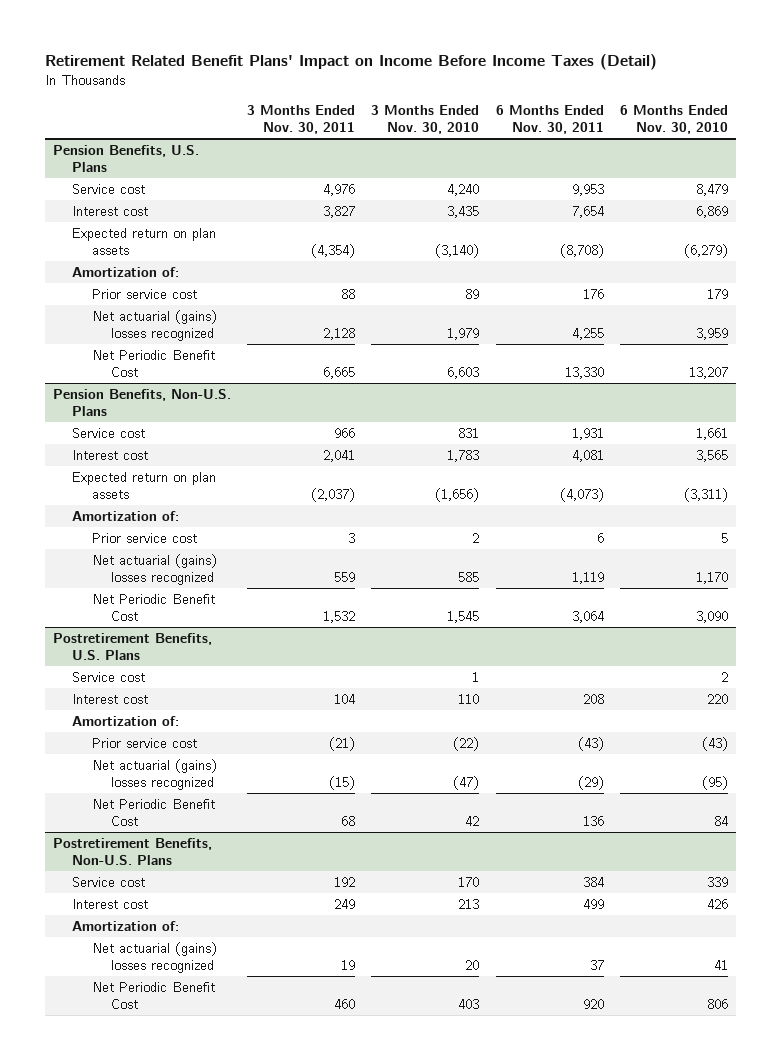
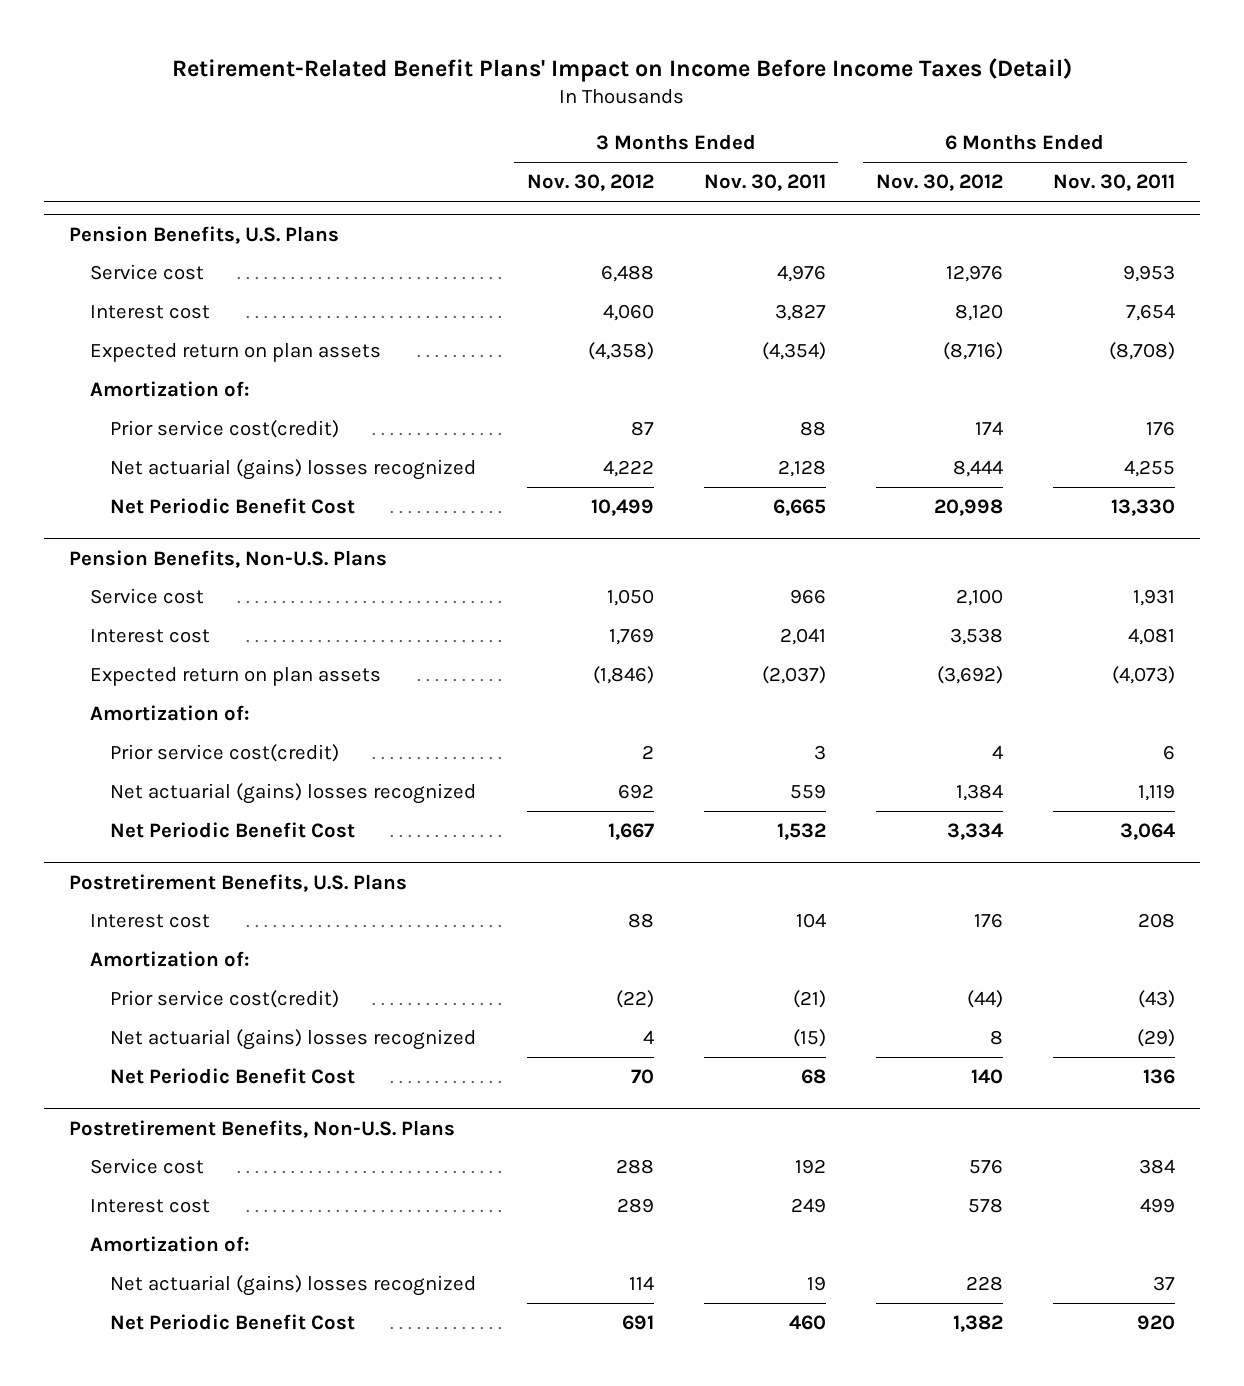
[44,54,657,71] Retirement Related Benefit Plans' Impact on Income Before Income Taxes (Detail) -> [172,57,1073,82] Retirement-Related Benefit Plans' Impact on Income Before Income Taxes (Detail)
[371,104,480,135] 3 Months Ended Nov. 30, 2010 -> none
[619,104,728,135] 6 Months Ended Nov. 30, 2010 -> none
none -> [526,174,654,192] Nov. 30, 2012
none -> [875,174,1003,192] Nov. 30, 2012
[91,288,197,299] Prior service cost -> [110,419,340,438] Prior service cost(credit)
[91,532,197,543] Prior service cost -> [110,743,340,762] Prior service cost(credit)
[72,671,146,682] Service cost -> none
[91,737,197,748] Prior service cost -> [110,989,340,1008] Prior service cost(credit)

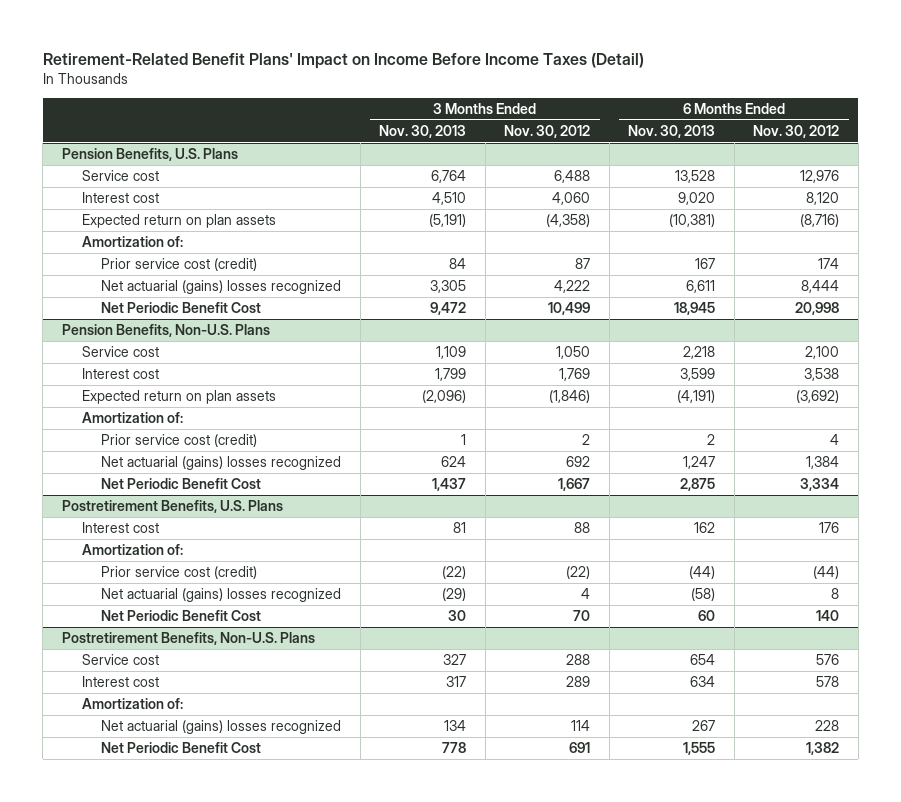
[703,174,826,192] Nov. 30, 2011 -> none
[1052,174,1175,192] Nov. 30, 2011 -> none
none -> [379,125,467,139] Nov. 30, 2013
none -> [628,125,716,139] Nov. 30, 2013
[110,419,340,438] Prior service cost(credit) -> [101,258,258,272] Prior service cost (credit)
[110,743,340,762] Prior service cost(credit) -> [101,434,258,448] Prior service cost (credit)
[110,989,340,1008] Prior service cost(credit) -> [101,566,258,580] Prior service cost (credit)

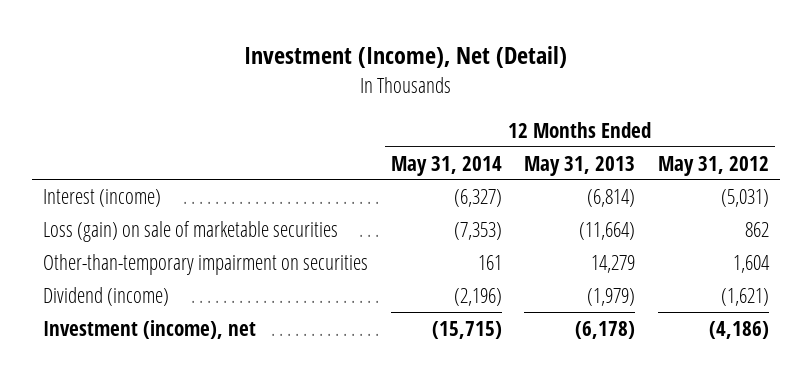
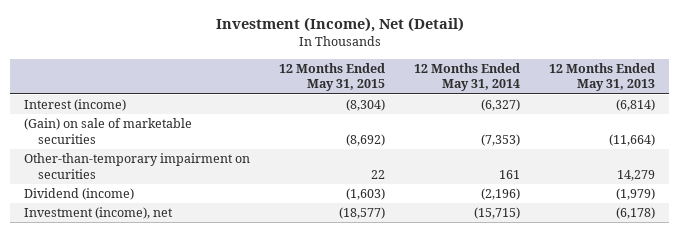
[658,155,770,176] May 31, 2012 -> none
none -> [279,62,386,92] 12 Months Ended May 31, 2015
[43,220,339,242] Loss (gain) on sale of marketable securities -> [24,118,193,144] (Gain) on sale of marketable securities

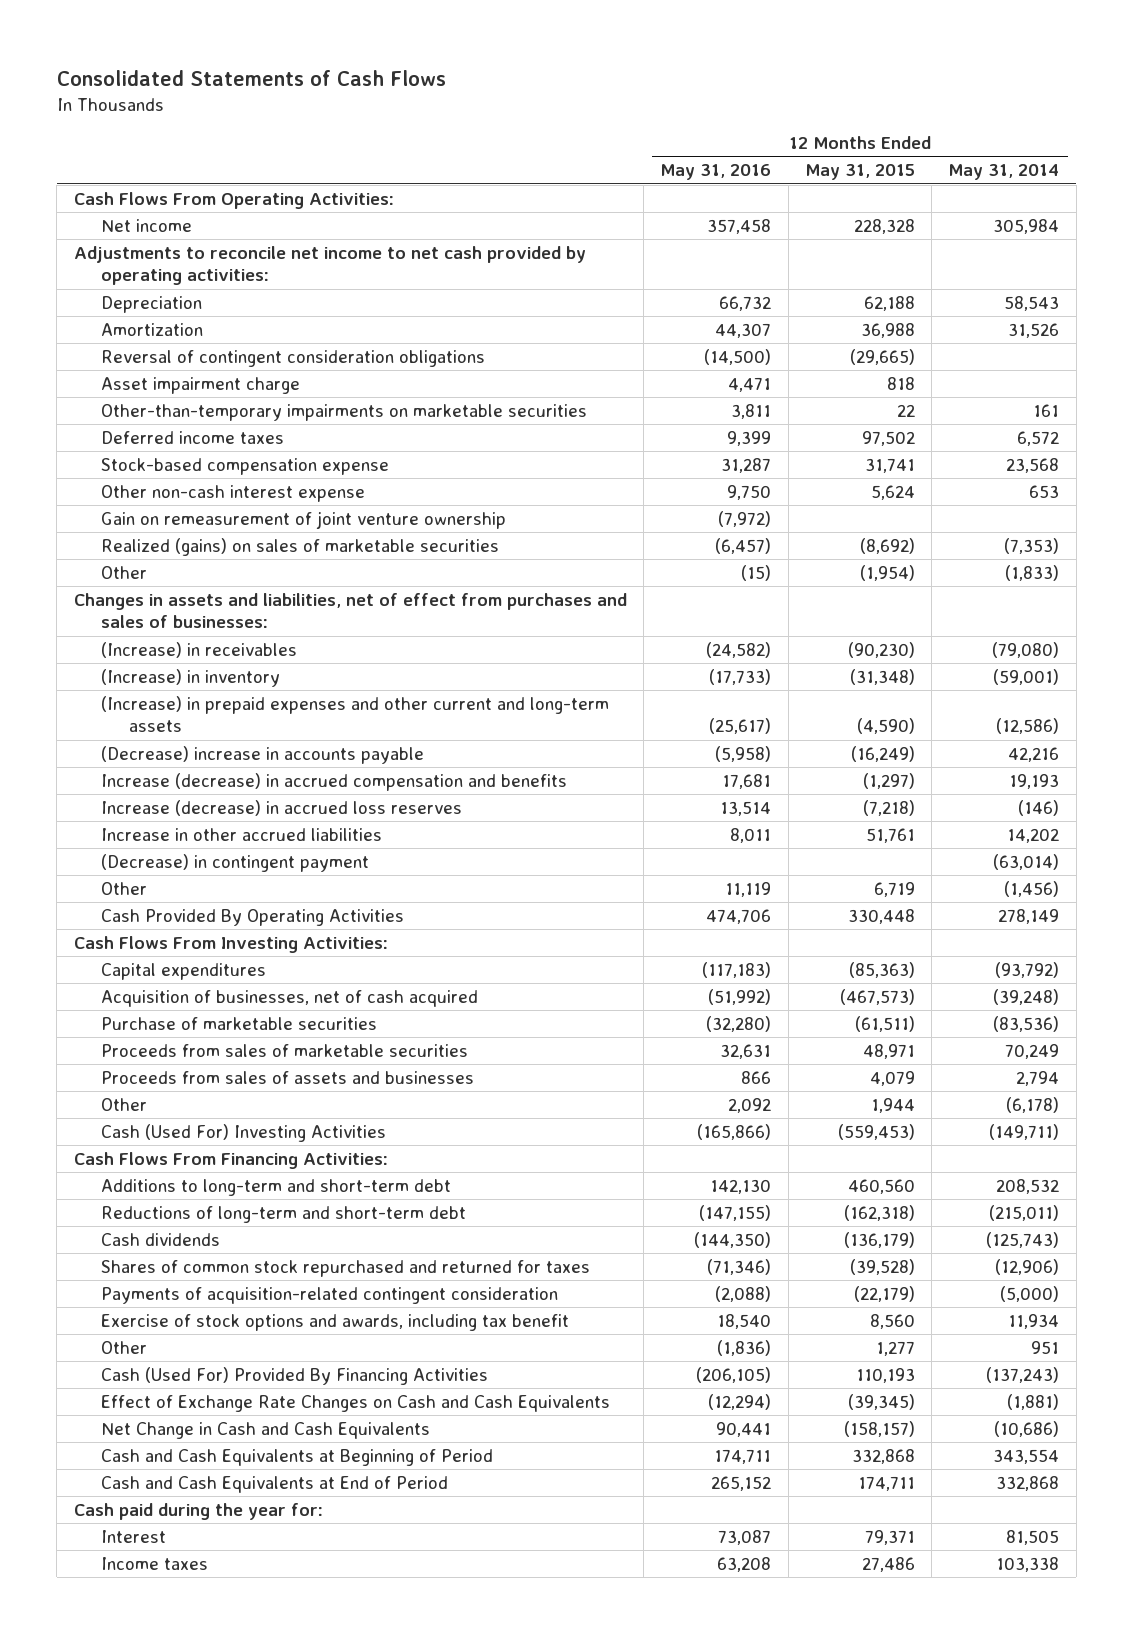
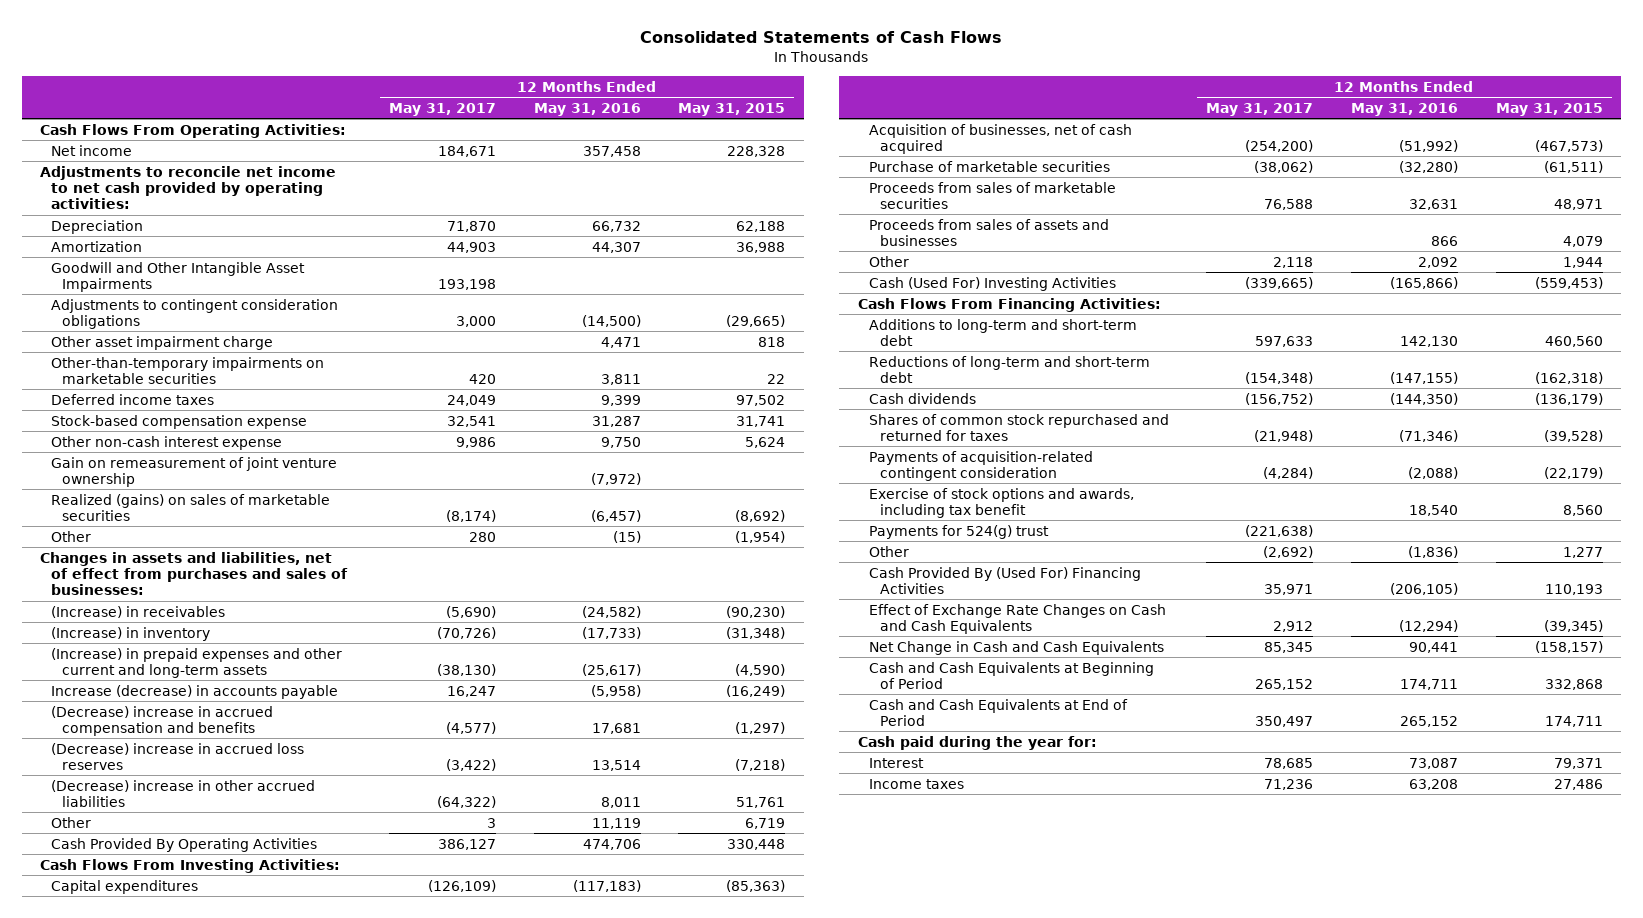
[948,164,1060,181] May 31, 2014 -> none
none -> [388,102,496,116] May 31, 2017
none -> [51,261,306,292] Goodwill and Other Intangible Asset Impairments
[101,349,486,367] Reversal of contingent consideration obligations -> [51,298,339,329] Adjustments to contingent consideration obligations
[101,376,301,394] Asset impairment charge -> [51,335,274,350] Other asset impairment charge
[101,853,370,872] (Decrease) in contingent payment -> none
[101,745,425,764] (Decrease) increase in accounts payable -> [51,684,339,699] Increase (decrease) in accounts payable
[101,772,568,791] Increase (decrease) in accrued compensation and benefits -> [51,705,274,736] (Decrease) increase in accrued compensation and benefits
[101,799,463,816] Increase (decrease) in accrued loss reserves -> [51,742,305,770] (Decrease) increase in accrued loss reserves
[101,827,383,841] Increase in other accrued liabilities -> [51,779,316,807] (Decrease) increase in other accrued liabilities
none -> [868,524,1049,539] Payments for 524(g) trust
[101,1366,489,1385] Cash (Used For) Provided By Financing Activities -> [868,566,1141,594] Cash Provided By (Used For) Financing Activities

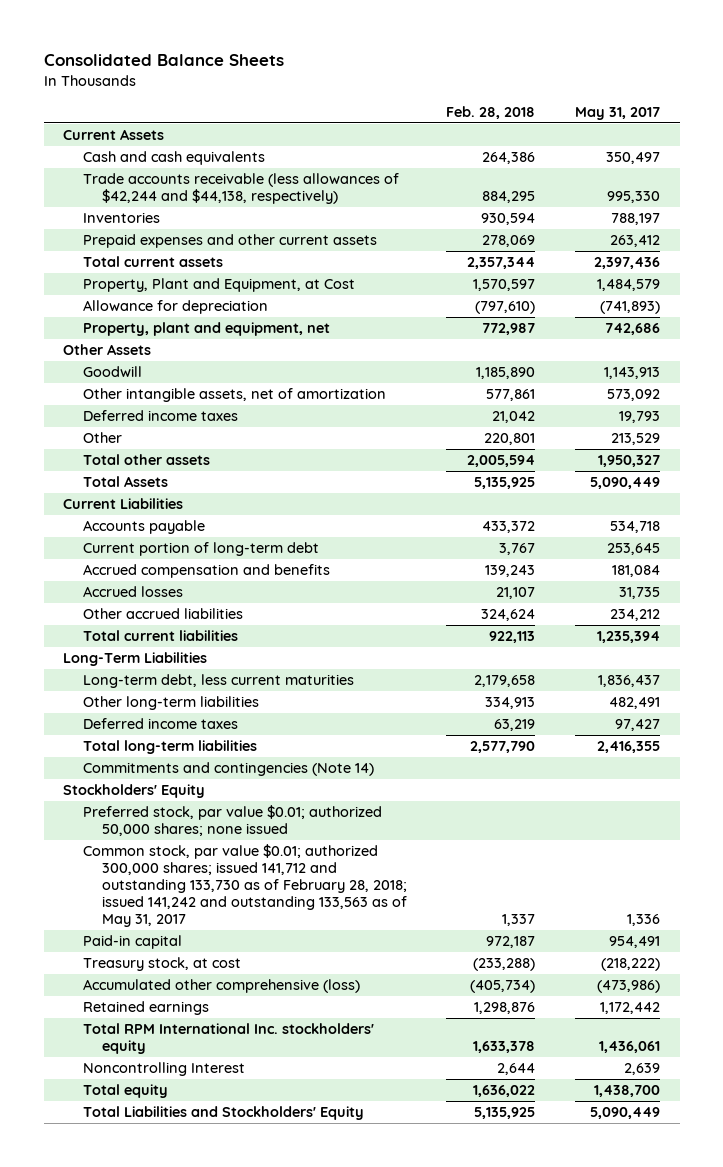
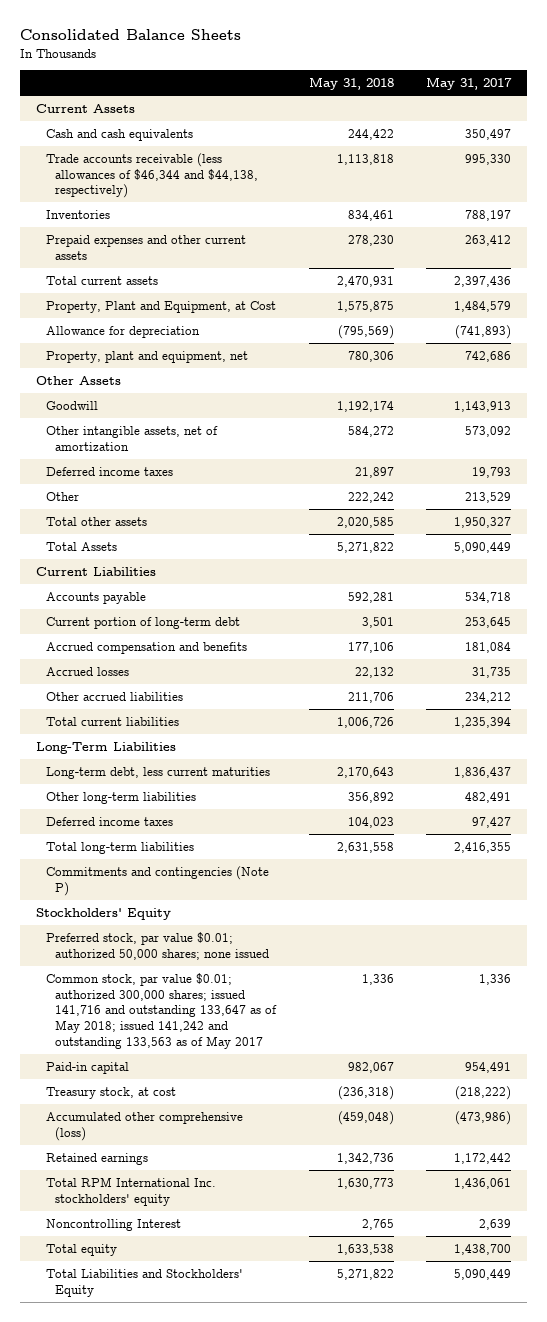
[446,105,536,119] Feb. 28, 2018 -> none
none -> [308,77,394,91] May 31, 2018
[82,173,399,205] Trade accounts receivable (less allowances of $42,244 and $44,138, respectively) -> [45,152,259,199] Trade accounts receivable (less allowances of $46,344 and $44,138, respectively)
[82,762,374,777] Commitments and contingencies (Note 14) -> [45,865,269,896] Commitments and contingencies (Note P)
[82,844,408,928] Common stock, par value $0.01; authorized 300,000 shares; issued 141,712 and outstanding 133,730 as of February 28, 2018; issued 141,242 and outstanding 133,563 as of May 31, 2017 -> [45,972,278,1049] Common stock, par value $0.01; authorized 300,000 shares; issued 141,716 and outstanding 133,647 as of May 2018; issued 141,242 and outstanding 133,563 as of May 2017

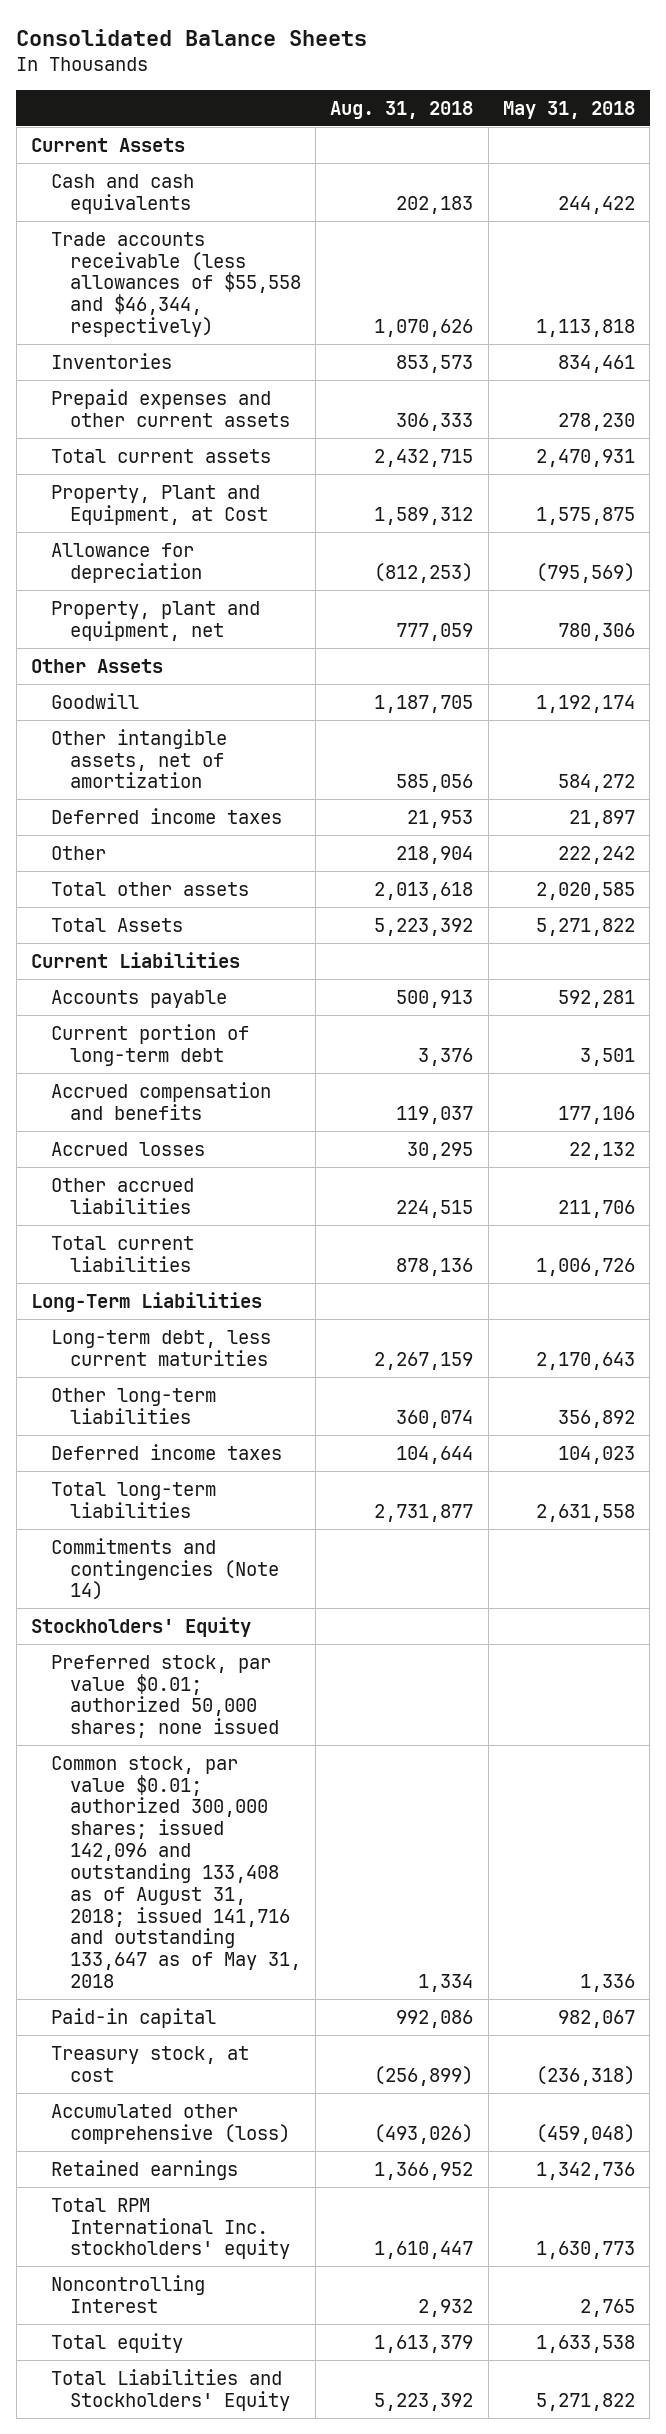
[425,77,512,91] May 31, 2017 -> none
none -> [330,100,474,119] Aug. 31, 2018
[45,152,259,199] Trade accounts receivable (less allowances of $46,344 and $44,138, respectively) -> [50,231,301,338] Trade accounts receivable (less allowances of $55,558 and $46,344, respectively)
[45,865,269,896] Commitments and contingencies (Note P) -> [50,1537,279,1601] Commitments and contingencies (Note 14)
[45,972,278,1049] Common stock, par value $0.01; authorized 300,000 shares; issued 141,716 and outstanding 133,647 as of May 2018; issued 141,242 and outstanding 133,563 as of May 2017 -> [50,1755,301,1988] Common stock, par value $0.01; authorized 300,000 shares; issued 142,096 and outstanding 133,408 as of August 31, 2018; issued 141,716 and outstanding 133,647 as of May 31, 2018

